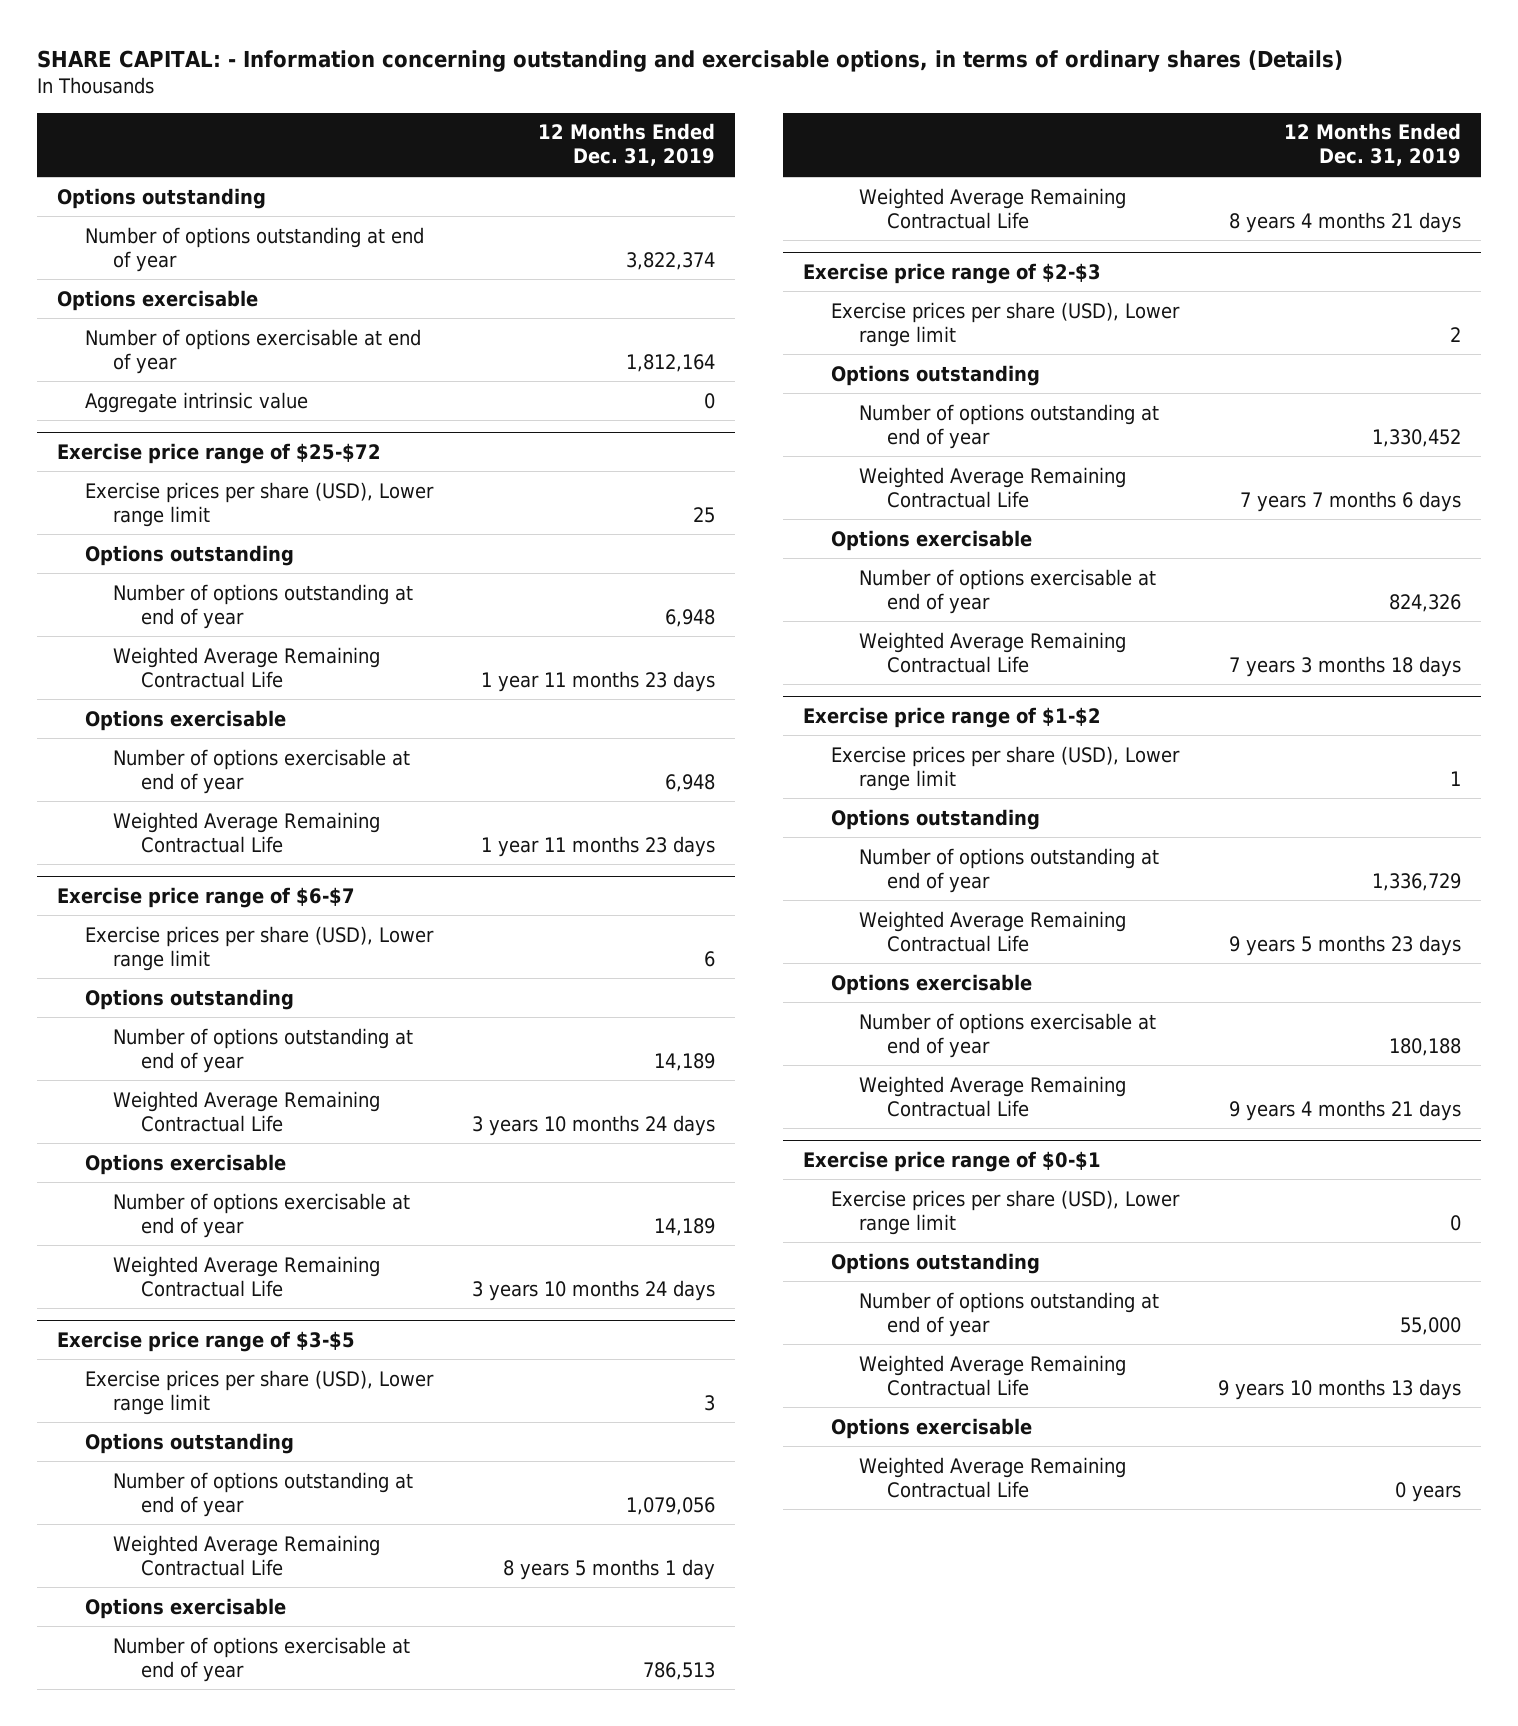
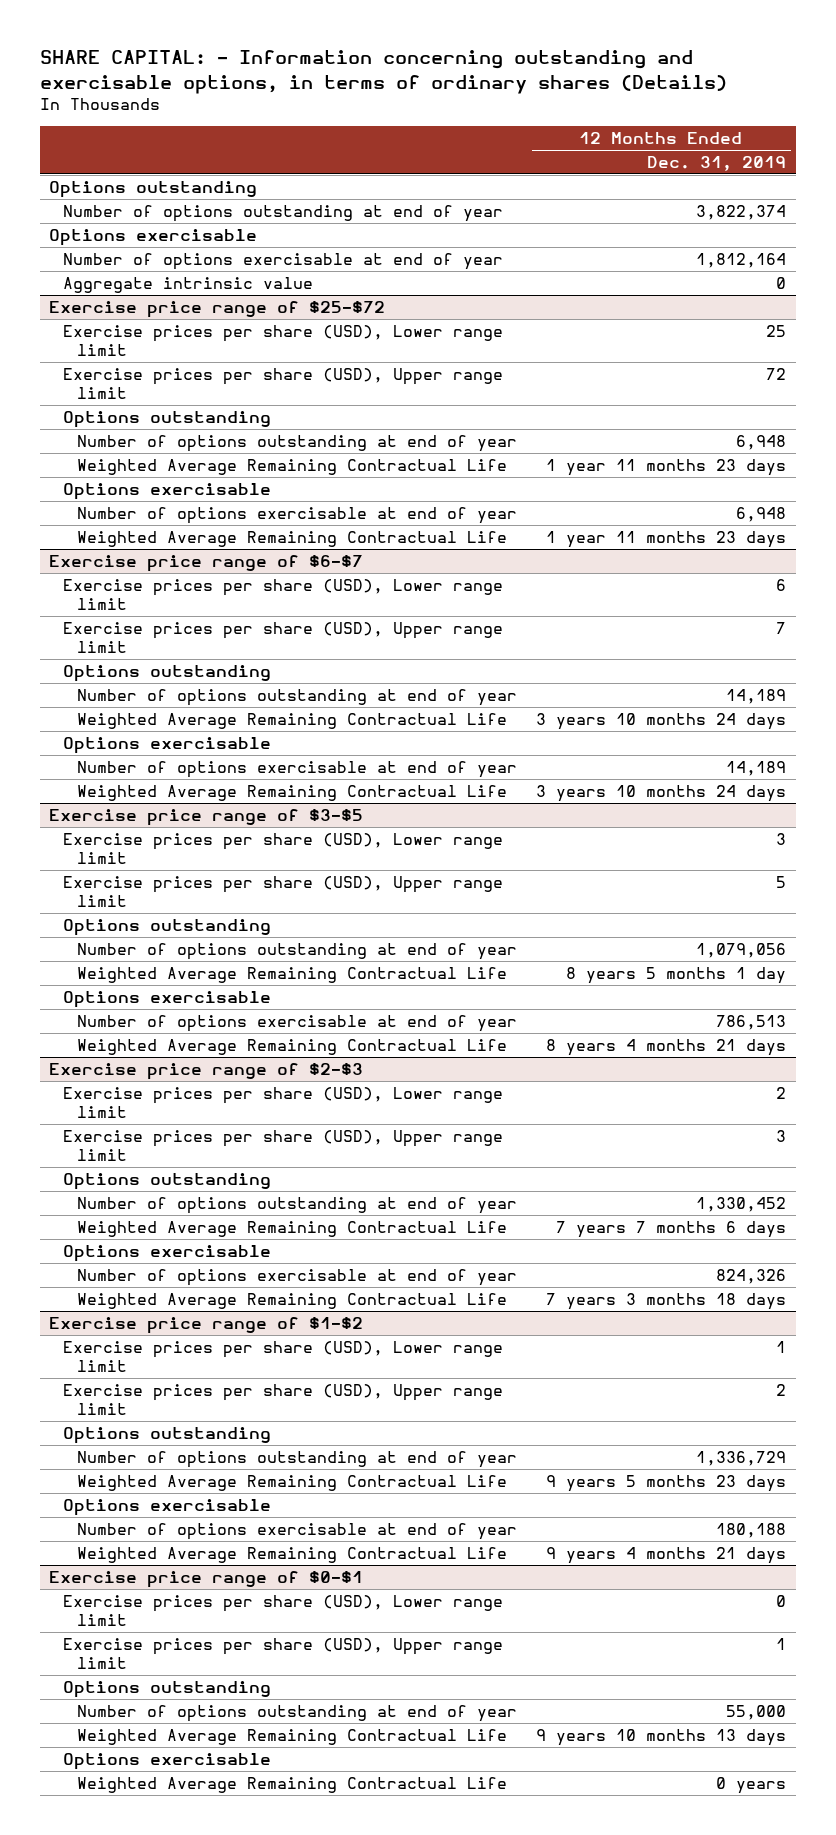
none -> [63,367,504,400] Exercise prices per share (USD), Upper range limit
none -> [63,621,504,654] Exercise prices per share (USD), Upper range limit
none -> [63,875,504,908] Exercise prices per share (USD), Upper range limit
none -> [63,1129,504,1162] Exercise prices per share (USD), Upper range limit
none -> [63,1383,504,1416] Exercise prices per share (USD), Upper range limit
none -> [63,1637,504,1670] Exercise prices per share (USD), Upper range limit

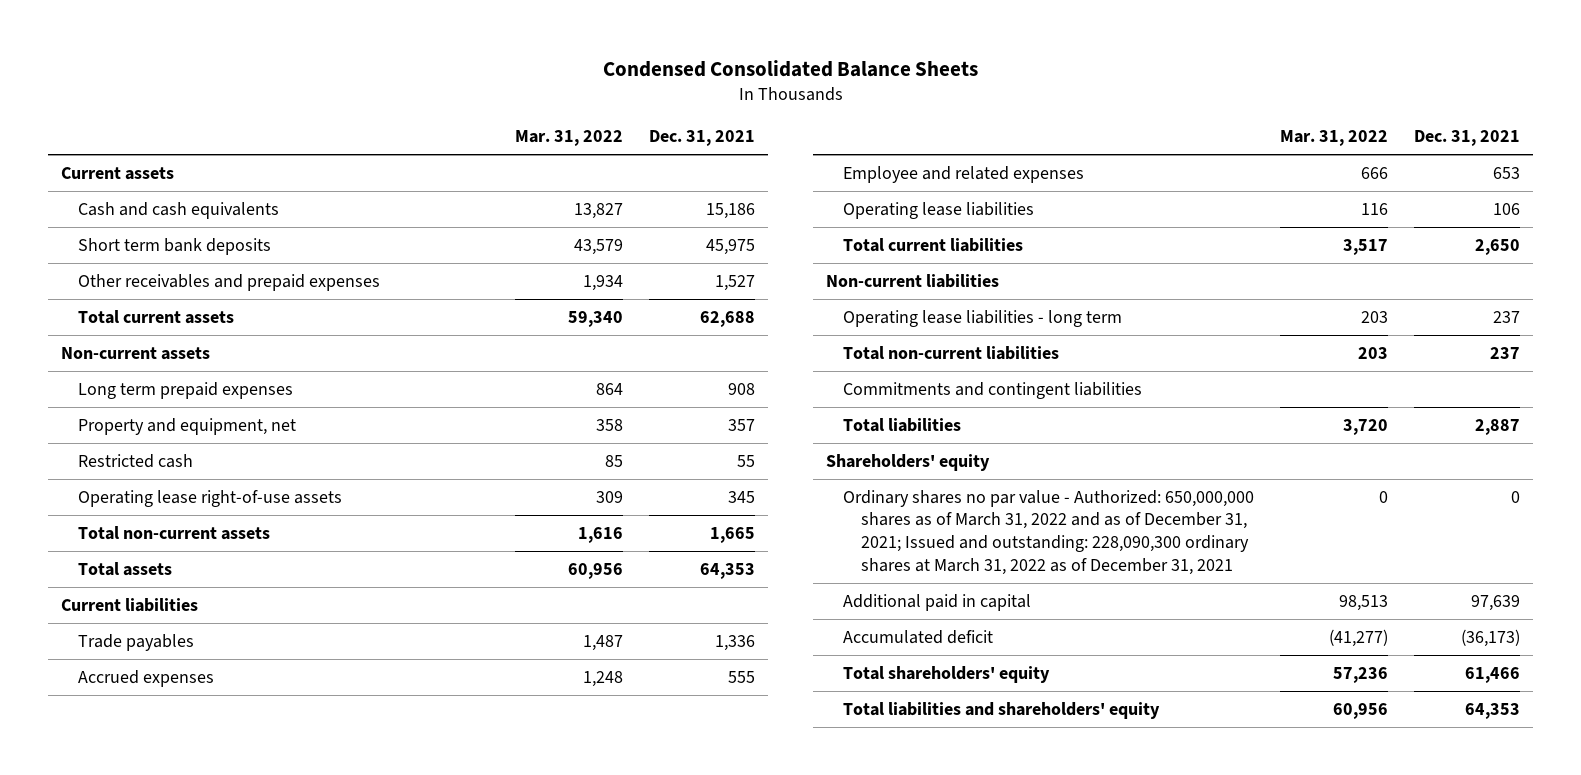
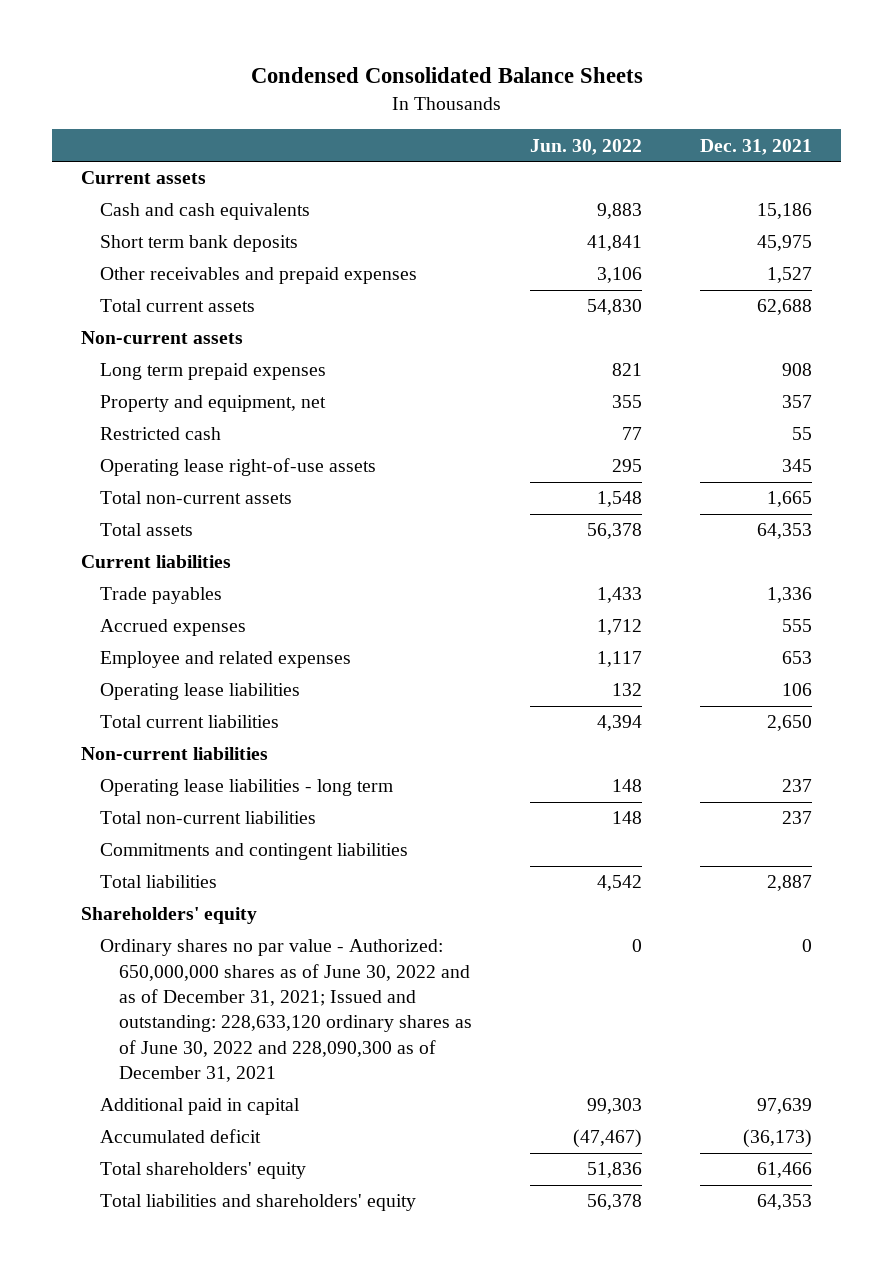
[515,130,624,147] Mar. 31, 2022 -> none
none -> [530,138,643,155] Jun. 30, 2022
[843,489,1255,575] Ordinary shares no par value - Authorized: 650,000,000 shares as of March 31, 2022 and as of December 31, 2021; Issued and outstanding: 228,090,300 ordinary shares at March 31, 2022 as of December 31, 2021 -> [100,939,473,1083] Ordinary shares no par value - Authorized: 650,000,000 shares as of June 30, 2022 and as of December 31, 2021; Issued and outstanding: 228,633,120 ordinary shares as of June 30, 2022 and 228,090,300 as of December 31, 2021

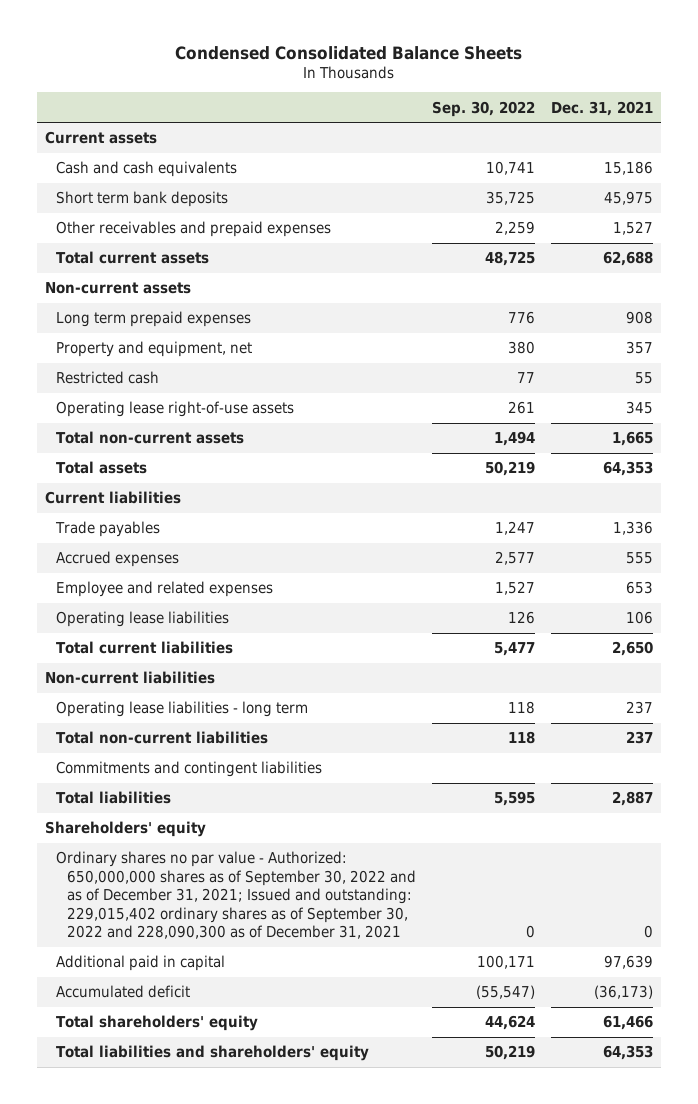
[530,138,643,155] Jun. 30, 2022 -> none
none -> [432,100,536,117] Sep. 30, 2022
[100,939,473,1083] Ordinary shares no par value - Authorized: 650,000,000 shares as of June 30, 2022 and as of December 31, 2021; Issued and outstanding: 228,633,120 ordinary shares as of June 30, 2022 and 228,090,300 as of December 31, 2021 -> [55,851,417,940] Ordinary shares no par value - Authorized: 650,000,000 shares as of September 30, 2022 and as of December 31, 2021; Issued and outstanding: 229,015,402 ordinary shares as of September 30, 2022 and 228,090,300 as of December 31, 2021

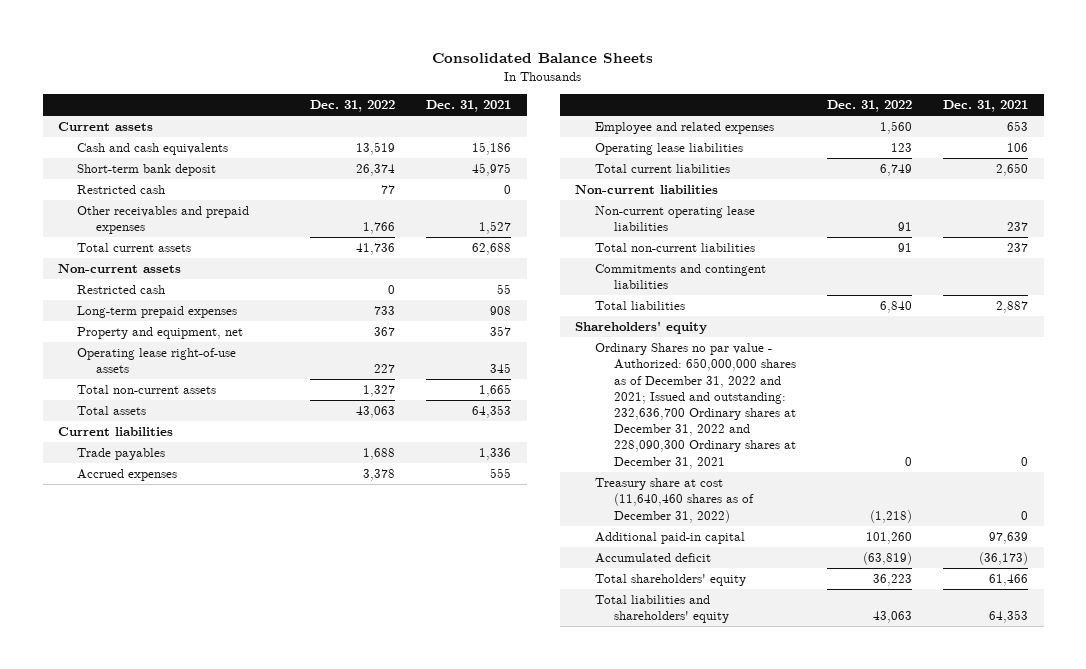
[174,45,522,60] Condensed Consolidated Balance Sheets -> [432,53,654,64] Consolidated Balance Sheets
[432,100,536,117] Sep. 30, 2022 -> none
none -> [309,100,395,113] Dec. 31, 2022
[55,191,228,208] Short term bank deposits -> [77,164,217,177] Short-term bank deposit
none -> [77,185,166,195] Restricted cash
[55,311,251,328] Long term prepaid expenses -> none
none -> [77,306,238,319] Long-term prepaid expenses
[55,341,252,358] Property and equipment, net -> [77,327,244,340] Property and equipment, net
[55,701,308,718] Operating lease liabilities - long term -> [594,206,755,232] Non-current operating lease liabilities
[55,851,417,940] Ordinary shares no par value - Authorized: 650,000,000 shares as of September 30, 2022 and as of December 31, 2021; Issued and outstanding: 229,015,402 ordinary shares as of September 30, 2022 and 228,090,300 as of December 31, 2021 -> [594,343,796,469] Ordinary Shares no par value - Authorized: 650,000,000 shares as of December 31, 2022 and 2021; Issued and outstanding: 232,636,700 Ordinary shares at December 31, 2022 and 228,090,300 Ordinary shares at December 31, 2021
none -> [594,478,754,523] Treasury share at cost (11,640,460 shares as of December 31, 2022)
[55,955,225,972] Additional paid in capital -> [594,532,745,545] Additional paid-in capital

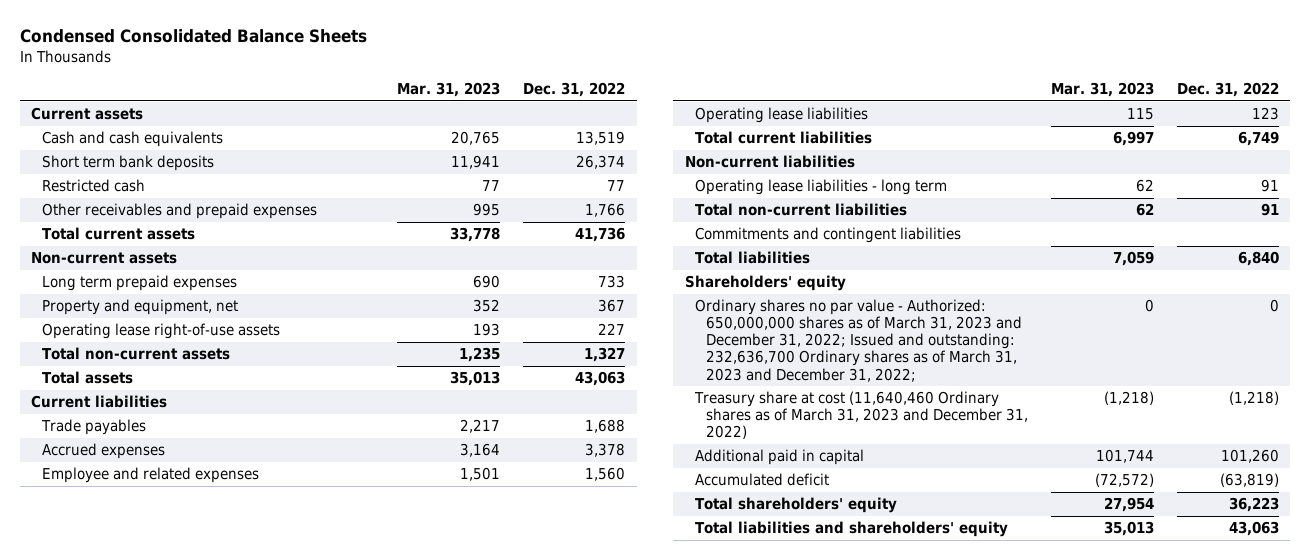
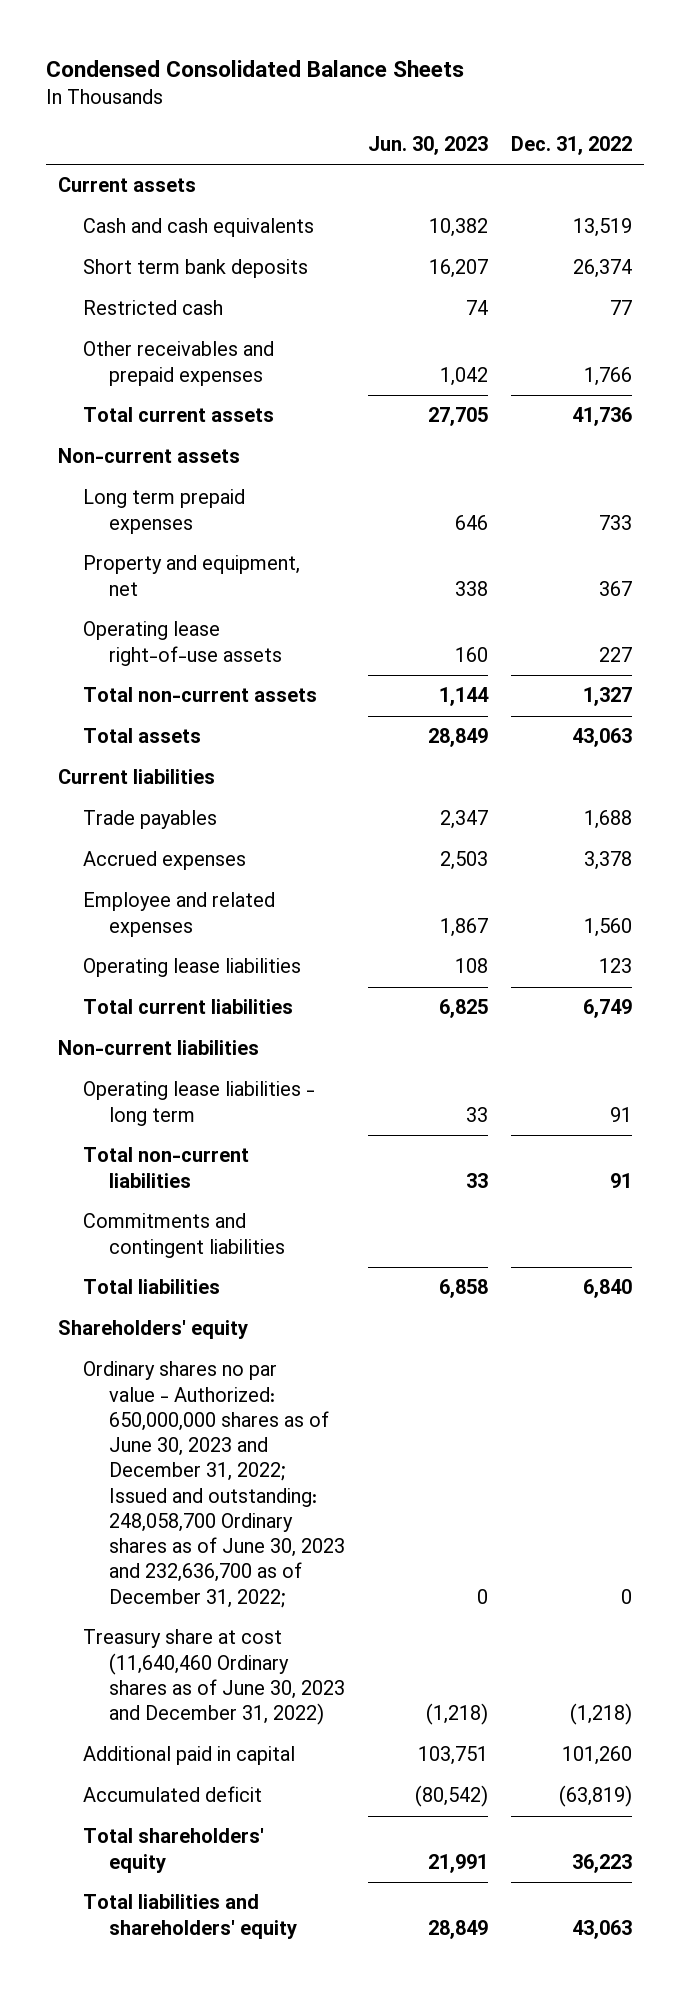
[397,82,501,98] Mar. 31, 2023 -> none
none -> [367,135,488,155] Jun. 30, 2023
[695,299,1023,382] Ordinary shares no par value - Authorized: 650,000,000 shares as of March 31, 2023 and December 31, 2022; Issued and outstanding: 232,636,700 Ordinary shares as of March 31, 2023 and December 31, 2022; -> [83,1361,345,1608] Ordinary shares no par value - Authorized: 650,000,000 shares as of June 30, 2023 and December 31, 2022; Issued and outstanding: 248,058,700 Ordinary shares as of June 30, 2023 and 232,636,700 as of December 31, 2022;
[694,391,1029,440] Treasury share at cost (11,640,460 Ordinary shares as of March 31, 2023 and December 31, 2022) -> [83,1629,345,1726] Treasury share at cost (11,640,460 Ordinary shares as of June 30, 2023 and December 31, 2022)

